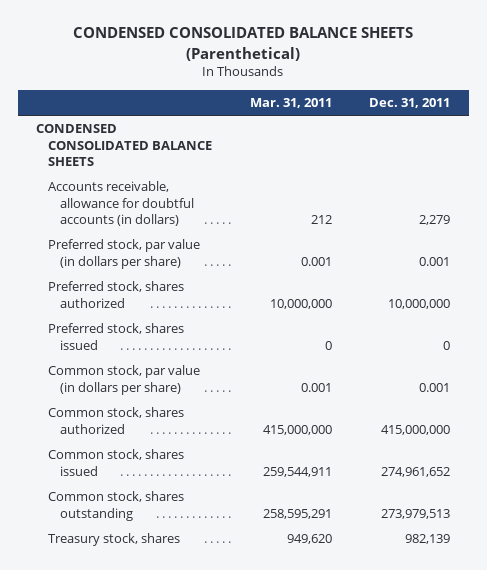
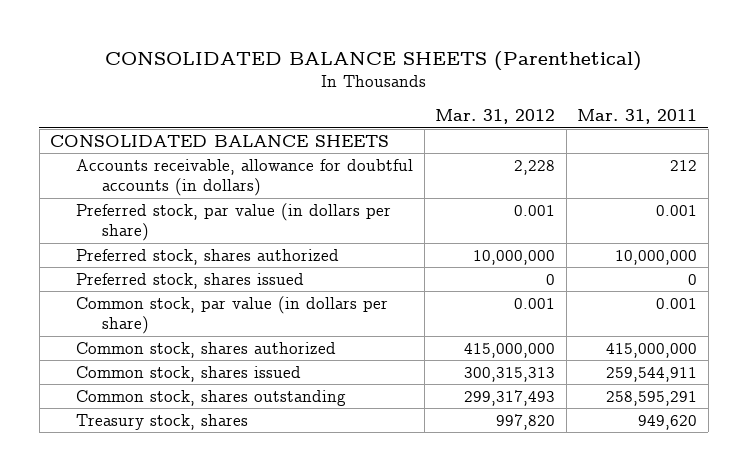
[73,27,414,61] CONDENSED CONSOLIDATED BALANCE SHEETS (Parenthetical) -> [104,50,642,71] CONSOLIDATED BALANCE SHEETS (Parenthetical)
[369,98,451,109] Dec. 31, 2011 -> none
none -> [435,109,556,125] Mar. 31, 2012
[36,124,213,167] CONDENSED CONSOLIDATED BALANCE SHEETS -> [50,134,390,147] CONSOLIDATED BALANCE SHEETS

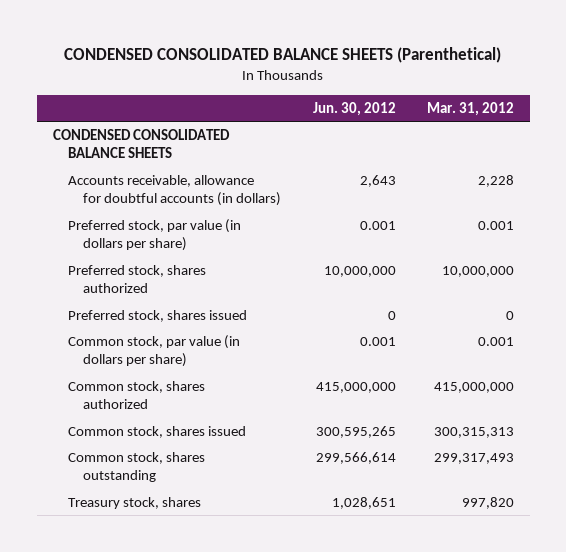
[104,50,642,71] CONSOLIDATED BALANCE SHEETS (Parenthetical) -> [64,46,502,63] CONDENSED CONSOLIDATED BALANCE SHEETS (Parenthetical)
[577,109,698,125] Mar. 31, 2011 -> none
none -> [312,101,396,116] Jun. 30, 2012
[50,134,390,147] CONSOLIDATED BALANCE SHEETS -> [52,128,230,159] CONDENSED CONSOLIDATED BALANCE SHEETS

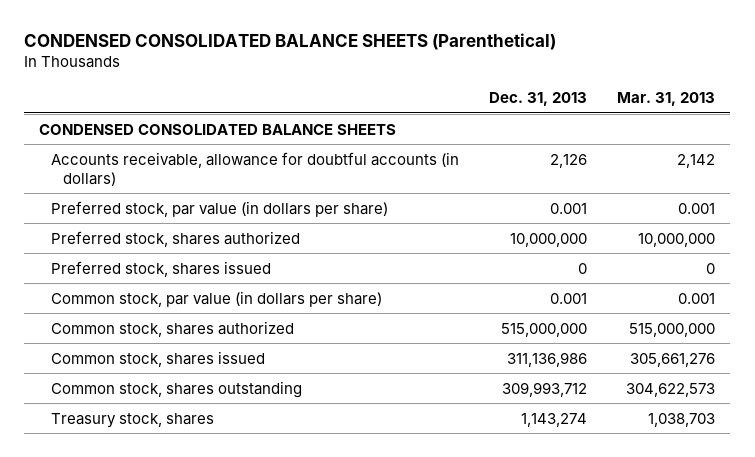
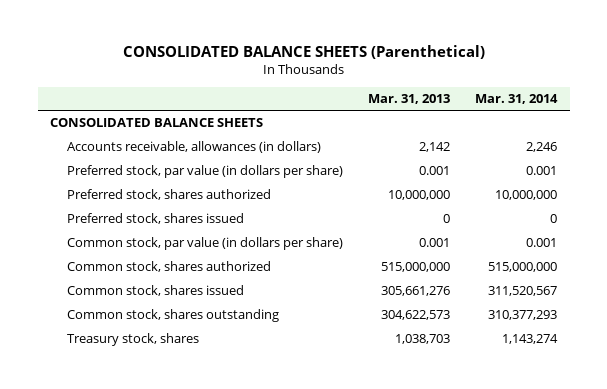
[24,33,557,51] CONDENSED CONSOLIDATED BALANCE SHEETS (Parenthetical) -> [122,45,485,60] CONSOLIDATED BALANCE SHEETS (Parenthetical)
[489,91,588,106] Dec. 31, 2013 -> none
none -> [475,93,559,104] Mar. 31, 2014
[39,123,397,135] CONDENSED CONSOLIDATED BALANCE SHEETS -> [50,118,264,128] CONSOLIDATED BALANCE SHEETS
[51,151,460,186] Accounts receivable, allowance for doubtful accounts (in dollars) -> [66,141,321,154] Accounts receivable, allowances (in dollars)

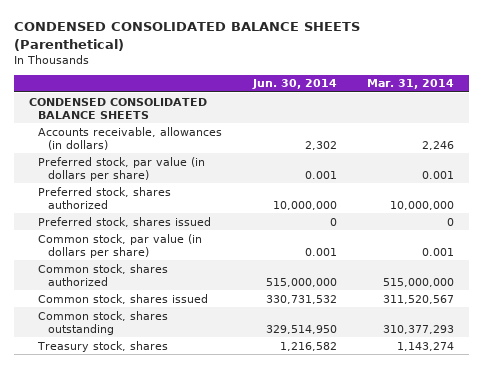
[122,45,485,60] CONSOLIDATED BALANCE SHEETS (Parenthetical) -> [13,22,360,51] CONDENSED CONSOLIDATED BALANCE SHEETS (Parenthetical)
[367,93,450,104] Mar. 31, 2013 -> none
none -> [251,79,337,90] Jun. 30, 2014
[50,118,264,128] CONSOLIDATED BALANCE SHEETS -> [28,97,207,119] CONDENSED CONSOLIDATED BALANCE SHEETS

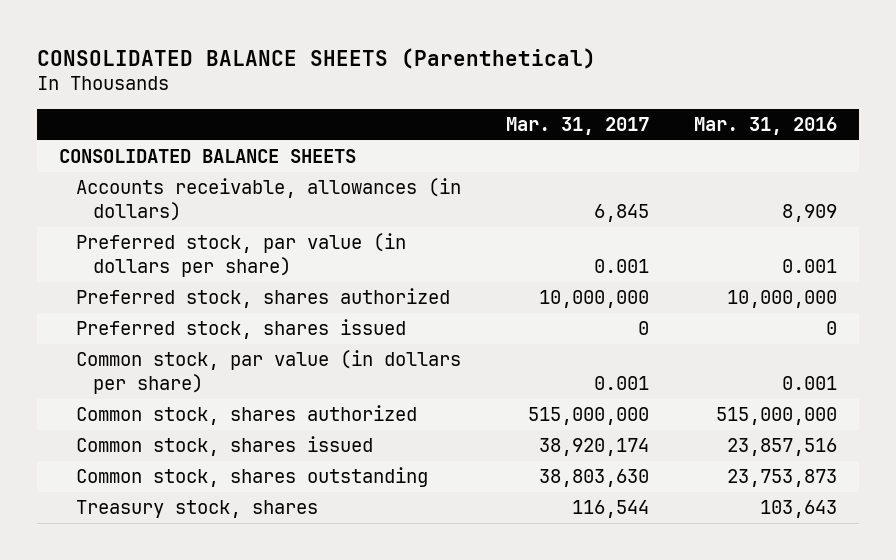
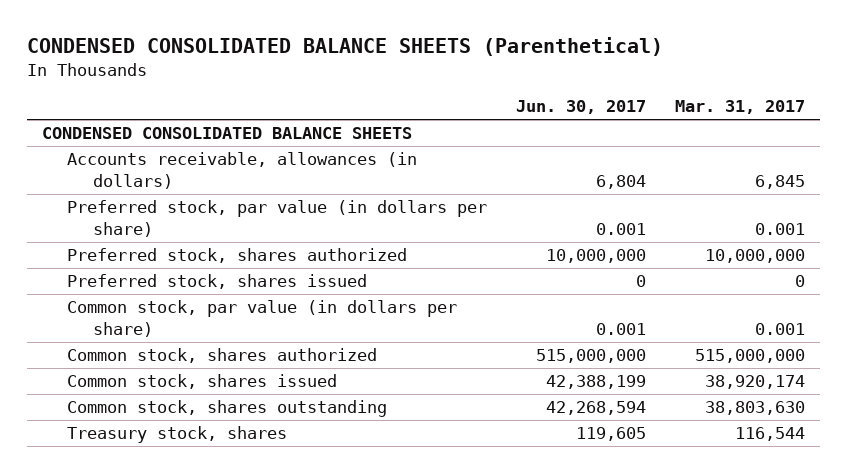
[36,47,596,69] CONSOLIDATED BALANCE SHEETS (Parenthetical) -> [27,37,664,57] CONDENSED CONSOLIDATED BALANCE SHEETS (Parenthetical)
[693,116,837,135] Mar. 31, 2016 -> none
none -> [516,100,647,115] Jun. 30, 2017
[59,149,357,164] CONSOLIDATED BALANCE SHEETS -> [41,127,412,140] CONDENSED CONSOLIDATED BALANCE SHEETS

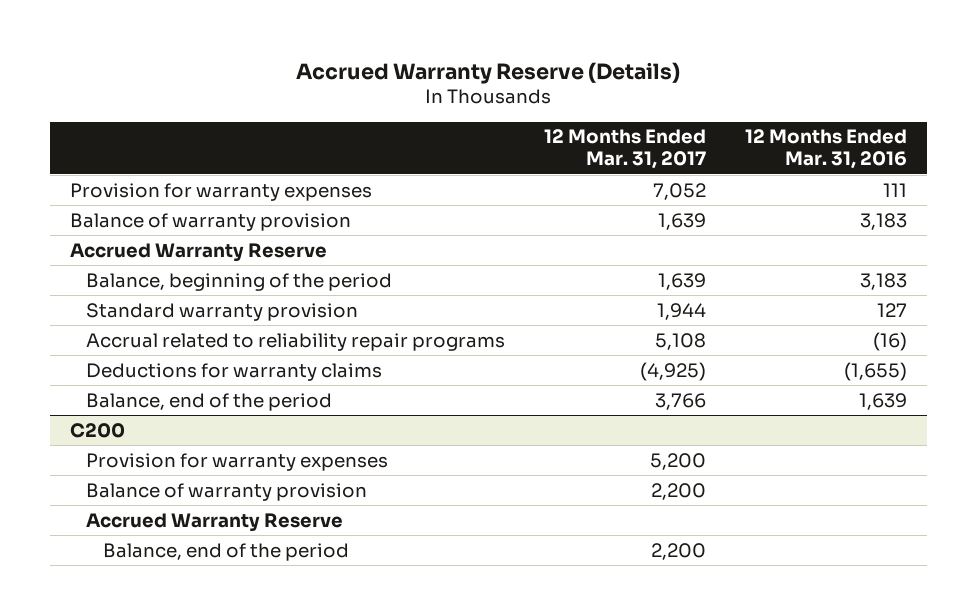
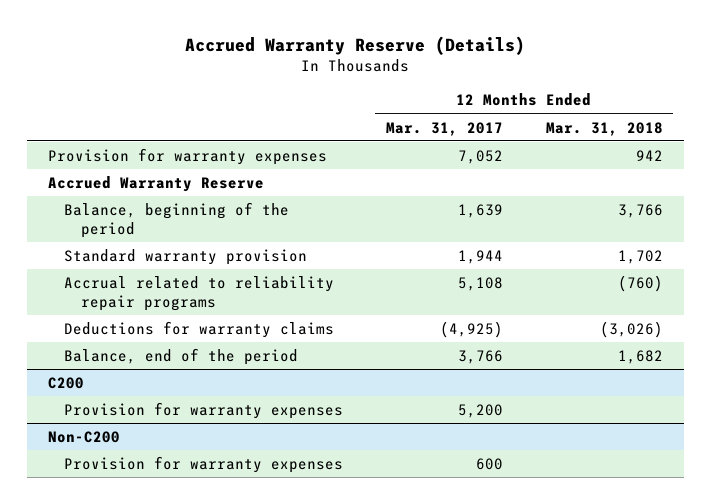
[745,129,908,170] 12 Months Ended Mar. 31, 2016 -> none
none -> [545,121,663,136] Mar. 31, 2018
[69,212,351,231] Balance of warranty provision -> none
[86,482,368,501] Balance of warranty provision -> none
[86,512,344,532] Accrued Warranty Reserve -> none
[103,542,350,561] Balance, end of the period -> none
none -> [48,430,121,443] Non-C200
none -> [64,455,344,473] Provision for warranty expenses

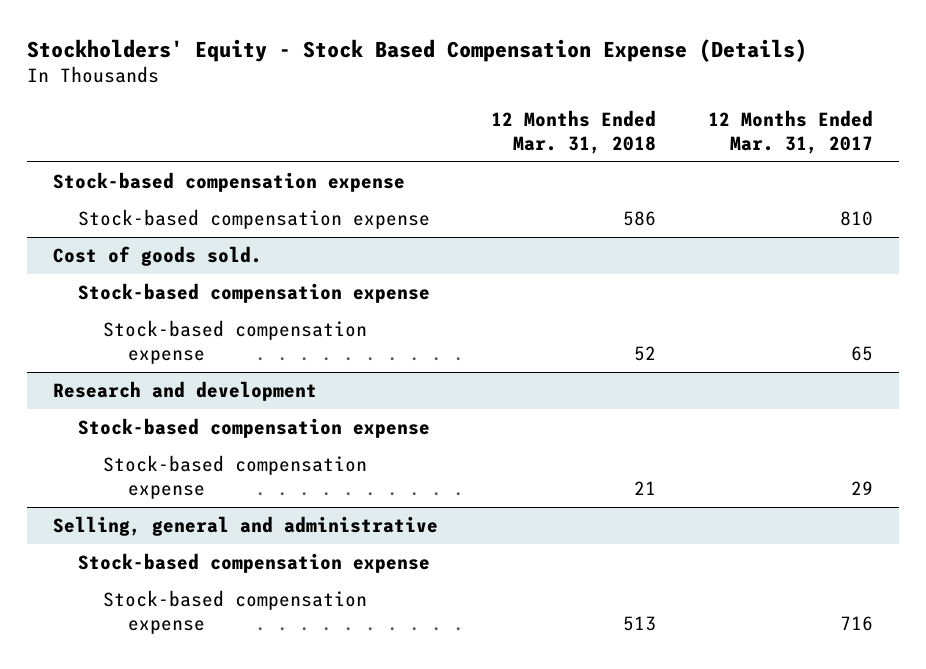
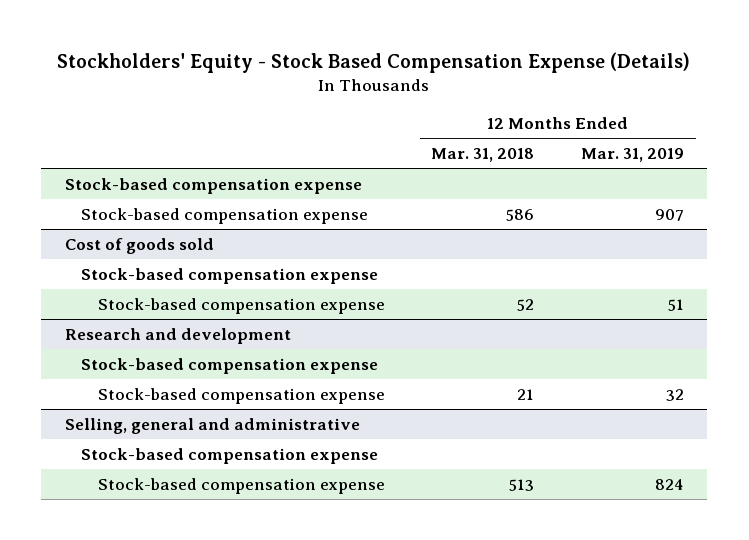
[707,109,873,154] 12 Months Ended Mar. 31, 2017 -> none
none -> [580,148,684,163] Mar. 31, 2019
[53,245,263,266] Cost of goods sold. -> [64,237,214,254] Cost of goods sold

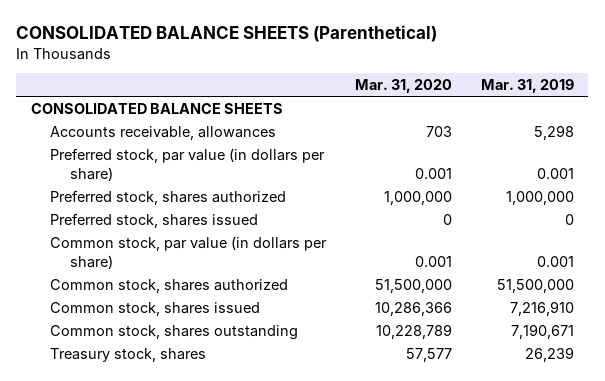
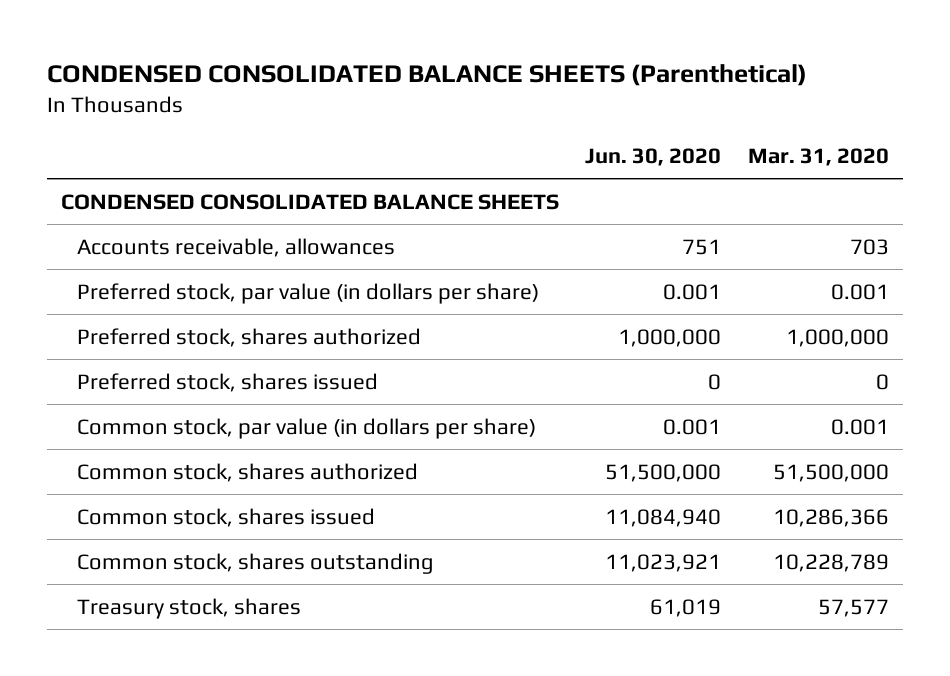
[16,25,438,43] CONSOLIDATED BALANCE SHEETS (Parenthetical) -> [47,63,808,86] CONDENSED CONSOLIDATED BALANCE SHEETS (Parenthetical)
[480,79,574,94] Mar. 31, 2019 -> none
none -> [585,148,722,167] Jun. 30, 2020
[30,102,283,114] CONSOLIDATED BALANCE SHEETS -> [60,193,559,210] CONDENSED CONSOLIDATED BALANCE SHEETS

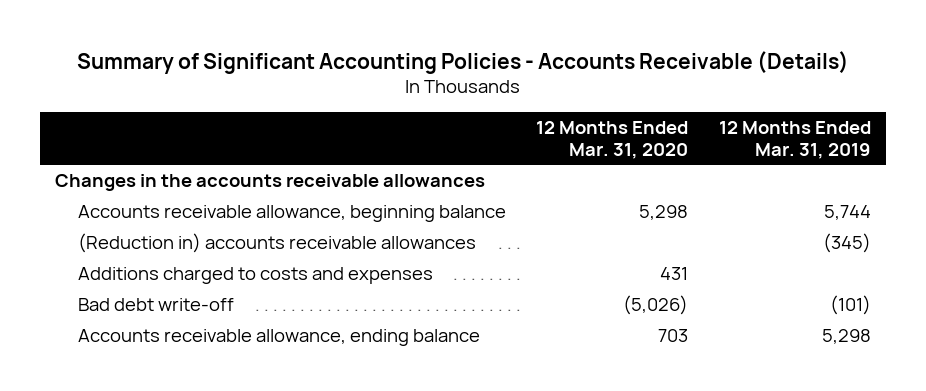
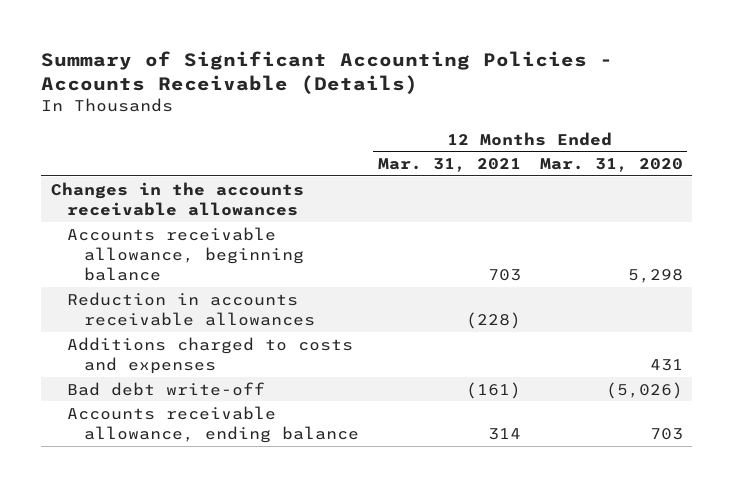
[719,120,872,159] 12 Months Ended Mar. 31, 2019 -> none
none -> [377,158,521,173] Mar. 31, 2021
[77,233,476,254] (Reduction in) accounts receivable allowances -> [67,291,315,326] Reduction in accounts receivable allowances

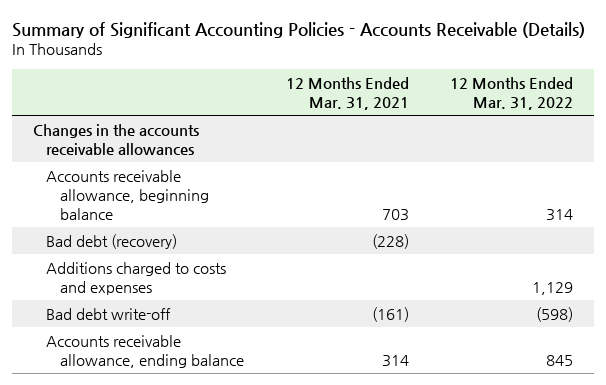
[539,158,683,173] Mar. 31, 2020 -> none
none -> [450,76,574,110] 12 Months Ended Mar. 31, 2022
[67,291,315,326] Reduction in accounts receivable allowances -> [46,233,178,249] Bad debt (recovery)

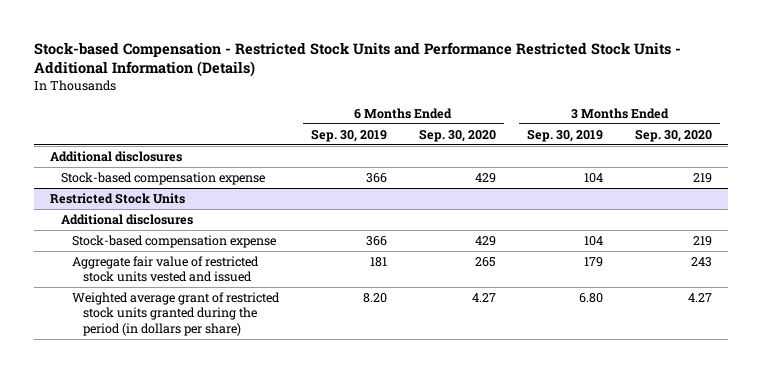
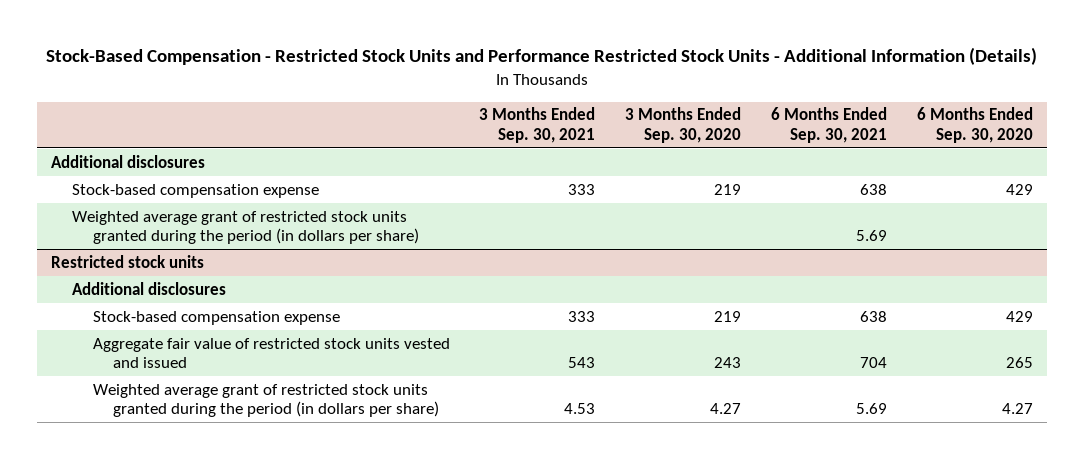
[34,41,682,78] Stock-based Compensation - Restricted Stock Units and Performance Restricted Stock Units - Additional Information (Details) -> [45,47,1037,66] Stock-Based Compensation - Restricted Stock Units and Performance Restricted Stock Units - Additional Information (Details)
[310,128,387,142] Sep. 30, 2019 -> none
[527,128,604,142] Sep. 30, 2019 -> none
none -> [479,107,596,143] 3 Months Ended Sep. 30, 2021
none -> [770,107,887,143] 6 Months Ended Sep. 30, 2021
none -> [72,210,419,245] Weighted average grant of restricted stock units granted during the period (in dollars per share)
[50,193,186,205] Restricted Stock Units -> [51,254,205,268] Restricted stock units

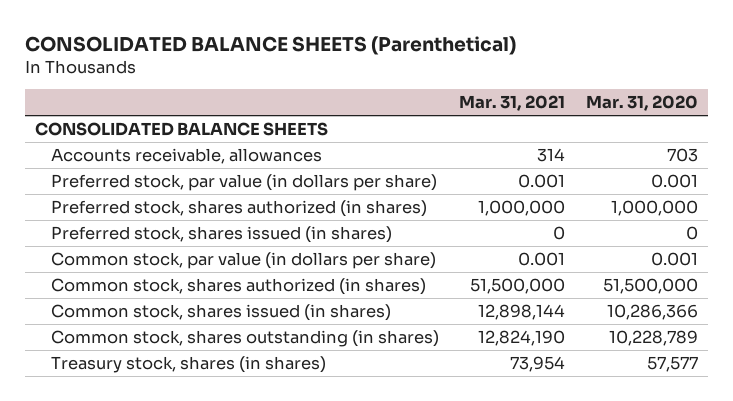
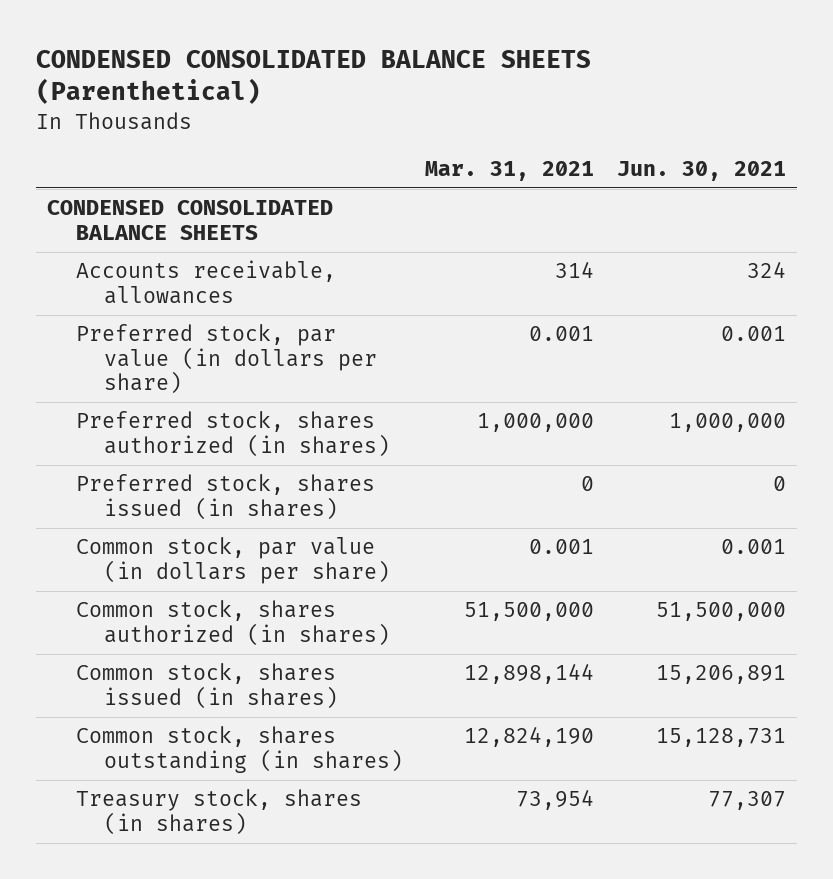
[25,35,517,55] CONSOLIDATED BALANCE SHEETS (Parenthetical) -> [35,50,591,105] CONDENSED CONSOLIDATED BALANCE SHEETS (Parenthetical)
[585,95,698,112] Mar. 31, 2020 -> none
none -> [616,160,786,181] Jun. 30, 2021
[35,122,329,137] CONSOLIDATED BALANCE SHEETS -> [47,200,334,240] CONDENSED CONSOLIDATED BALANCE SHEETS

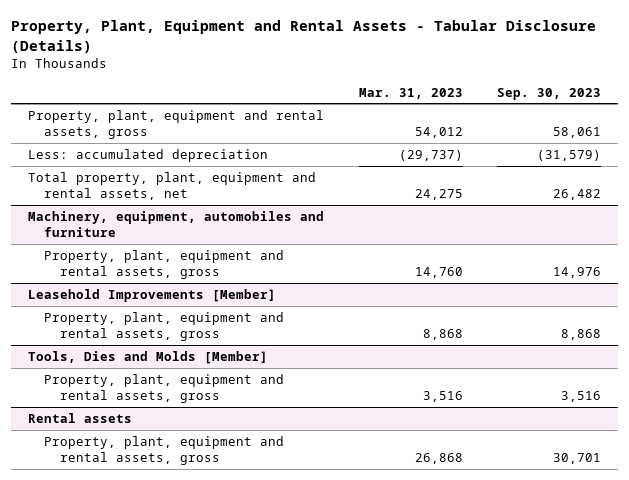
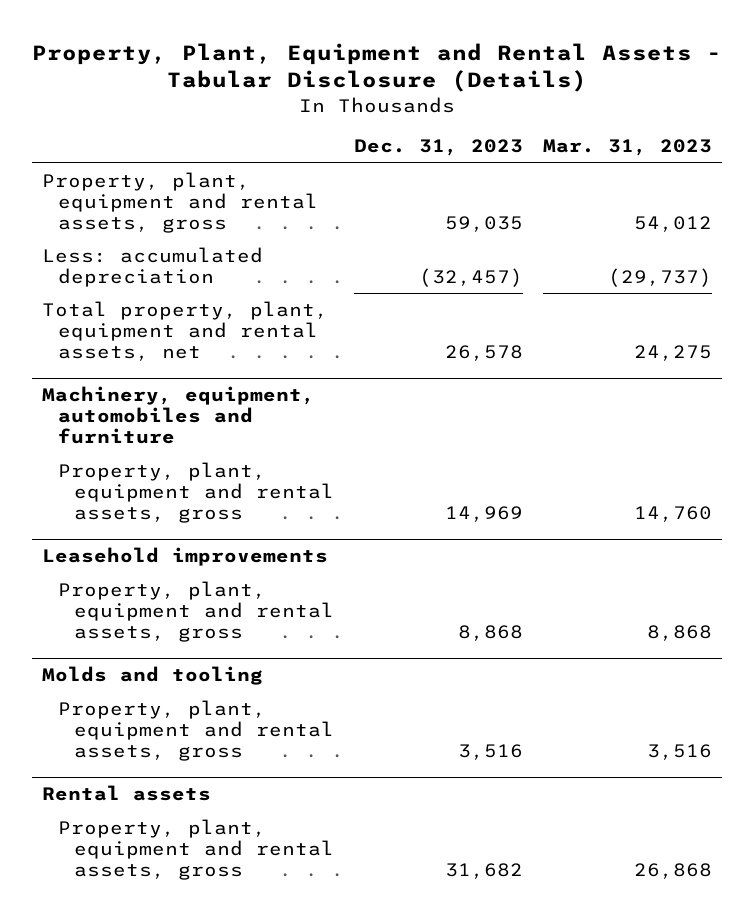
[496,87,601,100] Sep. 30, 2023 -> none
none -> [354,139,524,157] Dec. 31, 2023
[28,288,277,302] Leasehold Improvements [Member] -> [41,547,328,567] Leasehold improvements
[28,350,269,364] Tools, Dies and Molds [Member] -> [41,666,263,686] Molds and tooling

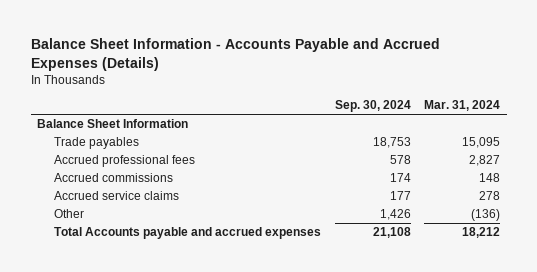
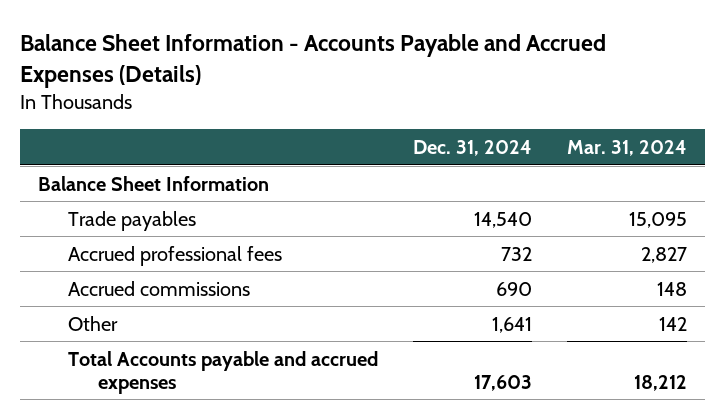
[334,100,411,113] Sep. 30, 2024 -> none
none -> [413,139,533,156] Dec. 31, 2024
[54,191,180,201] Accrued service claims -> none
[470,209,500,222] (136) -> [659,316,688,331] 142

